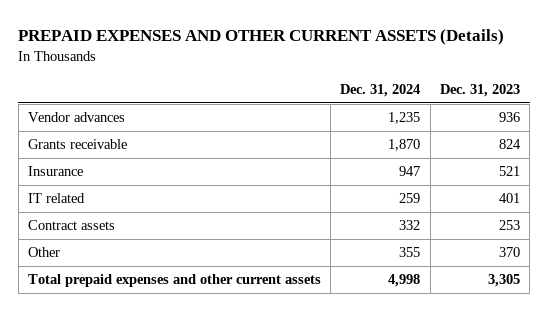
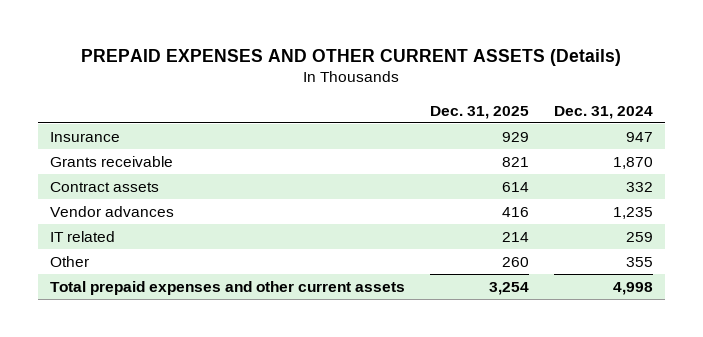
[439,83,520,97] Dec. 31, 2023 -> none
none -> [429,105,529,119] Dec. 31, 2025
[28,139,128,150] Grants receivable -> [50,155,174,167] Grants receivable
[28,112,126,123] Vendor advances -> [50,205,175,217] Vendor advances
[28,193,86,204] IT related -> [50,230,116,242] IT related

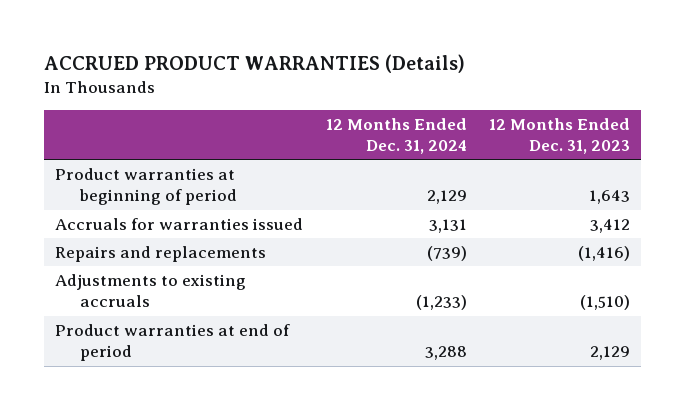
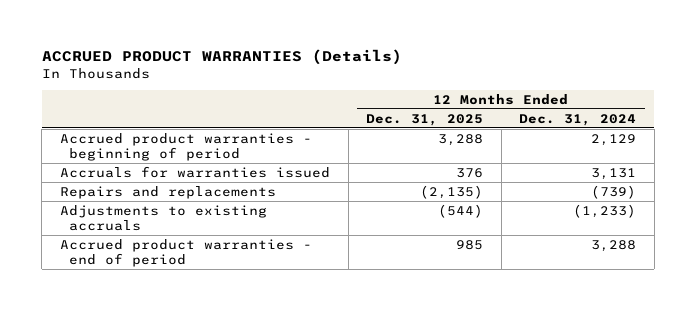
[489,117,631,154] 12 Months Ended Dec. 31, 2023 -> none
none -> [366,113,484,126] Dec. 31, 2025
[54,167,237,206] Product warranties at beginning of period -> [60,132,313,162] Accrued product warranties - beginning of period
[54,323,290,362] Product warranties at end of period -> [60,238,313,268] Accrued product warranties - end of period

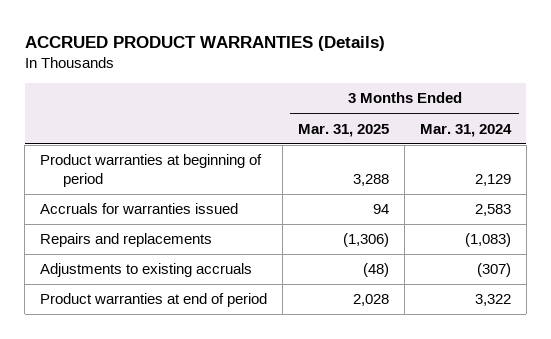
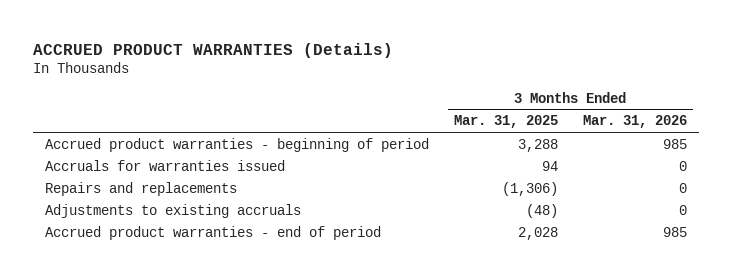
[419,123,512,137] Mar. 31, 2024 -> none
none -> [582,115,687,129] Mar. 31, 2026
[40,154,263,188] Product warranties at beginning of period -> [45,137,430,152] Accrued product warranties - beginning of period
[40,293,268,308] Product warranties at end of period -> [45,225,382,240] Accrued product warranties - end of period

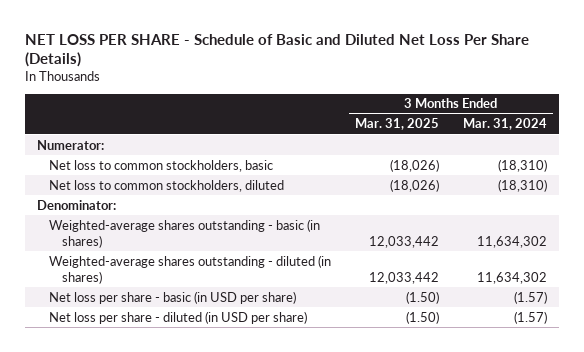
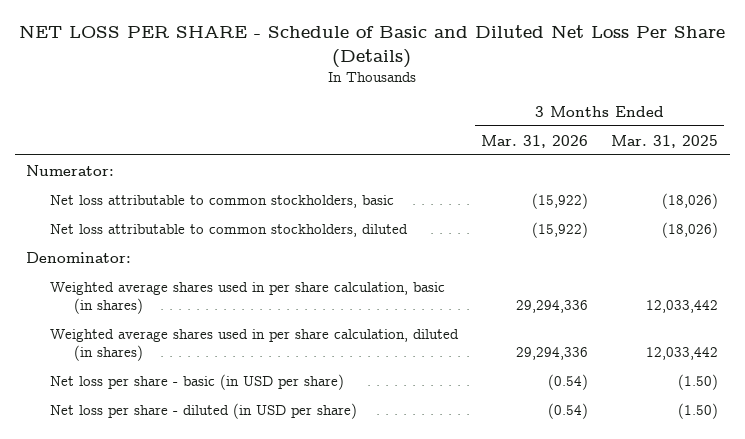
[463,118,548,131] Mar. 31, 2024 -> none
none -> [481,134,589,148] Mar. 31, 2026
[49,159,274,172] Net loss to common stockholders, basic -> [50,194,395,208] Net loss attributable to common stockholders, basic
[49,179,285,192] Net loss to common stockholders, diluted -> [50,223,409,237] Net loss attributable to common stockholders, diluted
[49,218,321,248] Weighted-average shares outstanding - basic (in shares) -> [50,281,446,314] Weighted average shares used in per share calculation, basic (in shares)
[49,254,332,284] Weighted-average shares outstanding - diluted (in shares) -> [50,328,460,361] Weighted average shares used in per share calculation, diluted (in shares)

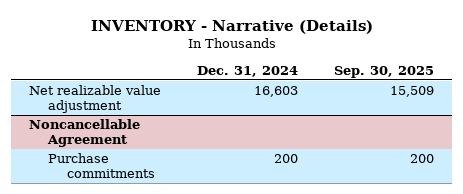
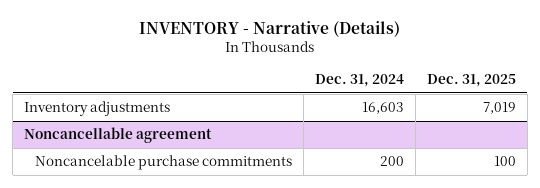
[334,65,435,78] Sep. 30, 2025 -> none
none -> [426,74,516,88] Dec. 31, 2025
[29,85,162,114] Net realizable value adjustment -> [23,101,170,117] Inventory adjustments
[29,119,141,148] Noncancellable Agreement -> [23,127,212,144] Noncancellable agreement
[48,153,156,179] Purchase commitments -> [35,155,293,171] Noncancelable purchase commitments

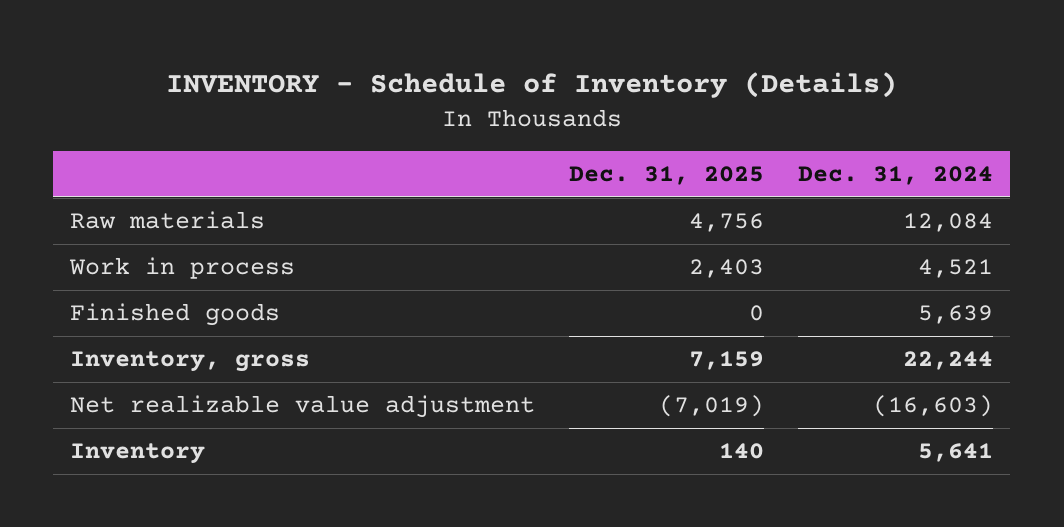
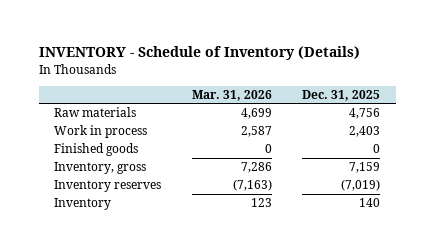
[798,166,994,186] Dec. 31, 2024 -> none
none -> [191,90,272,102] Mar. 31, 2026
[70,395,536,419] Net realizable value adjustment -> [53,180,161,193] Inventory reserves

